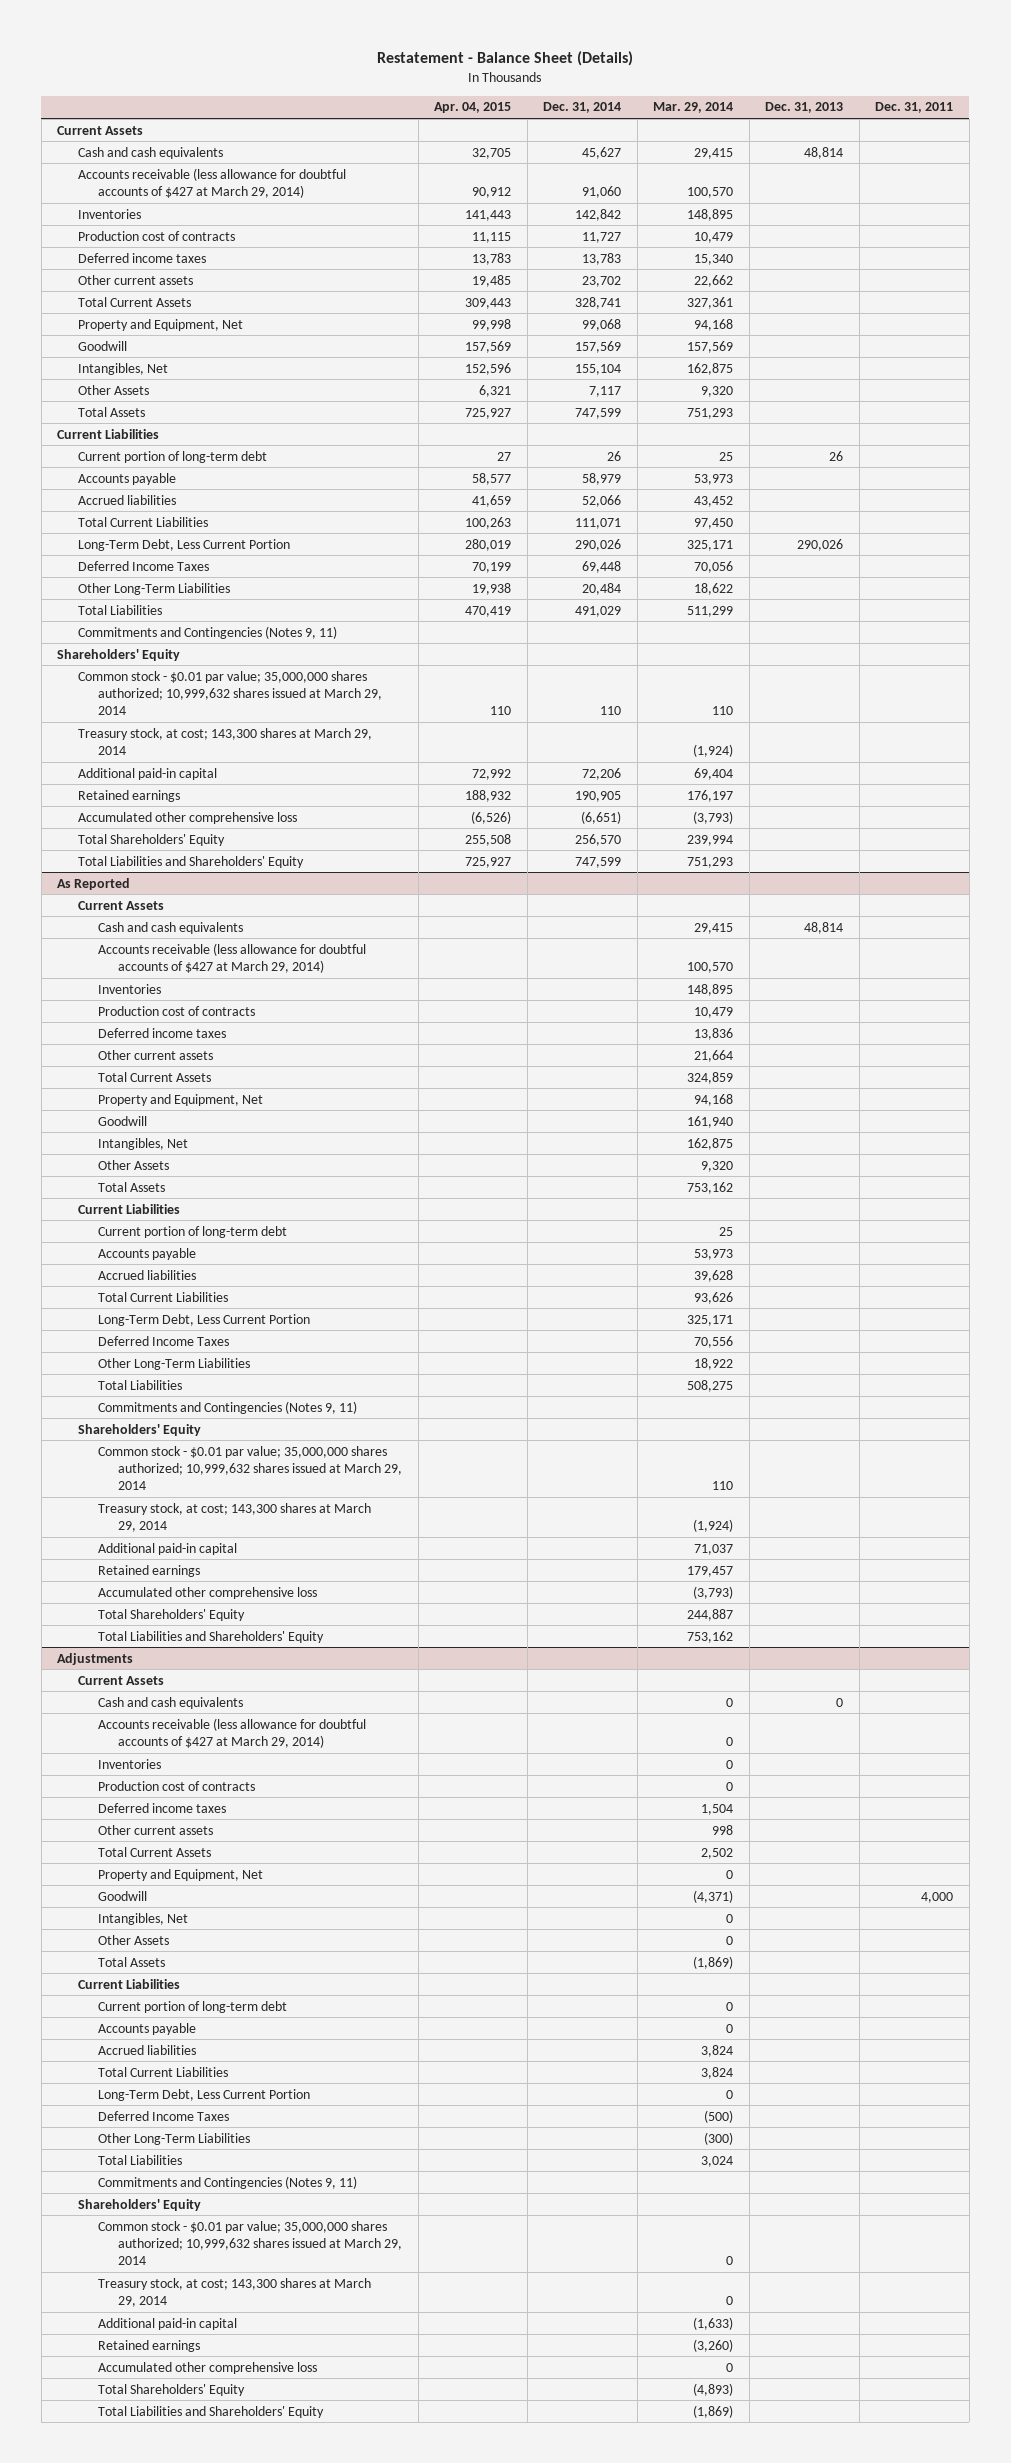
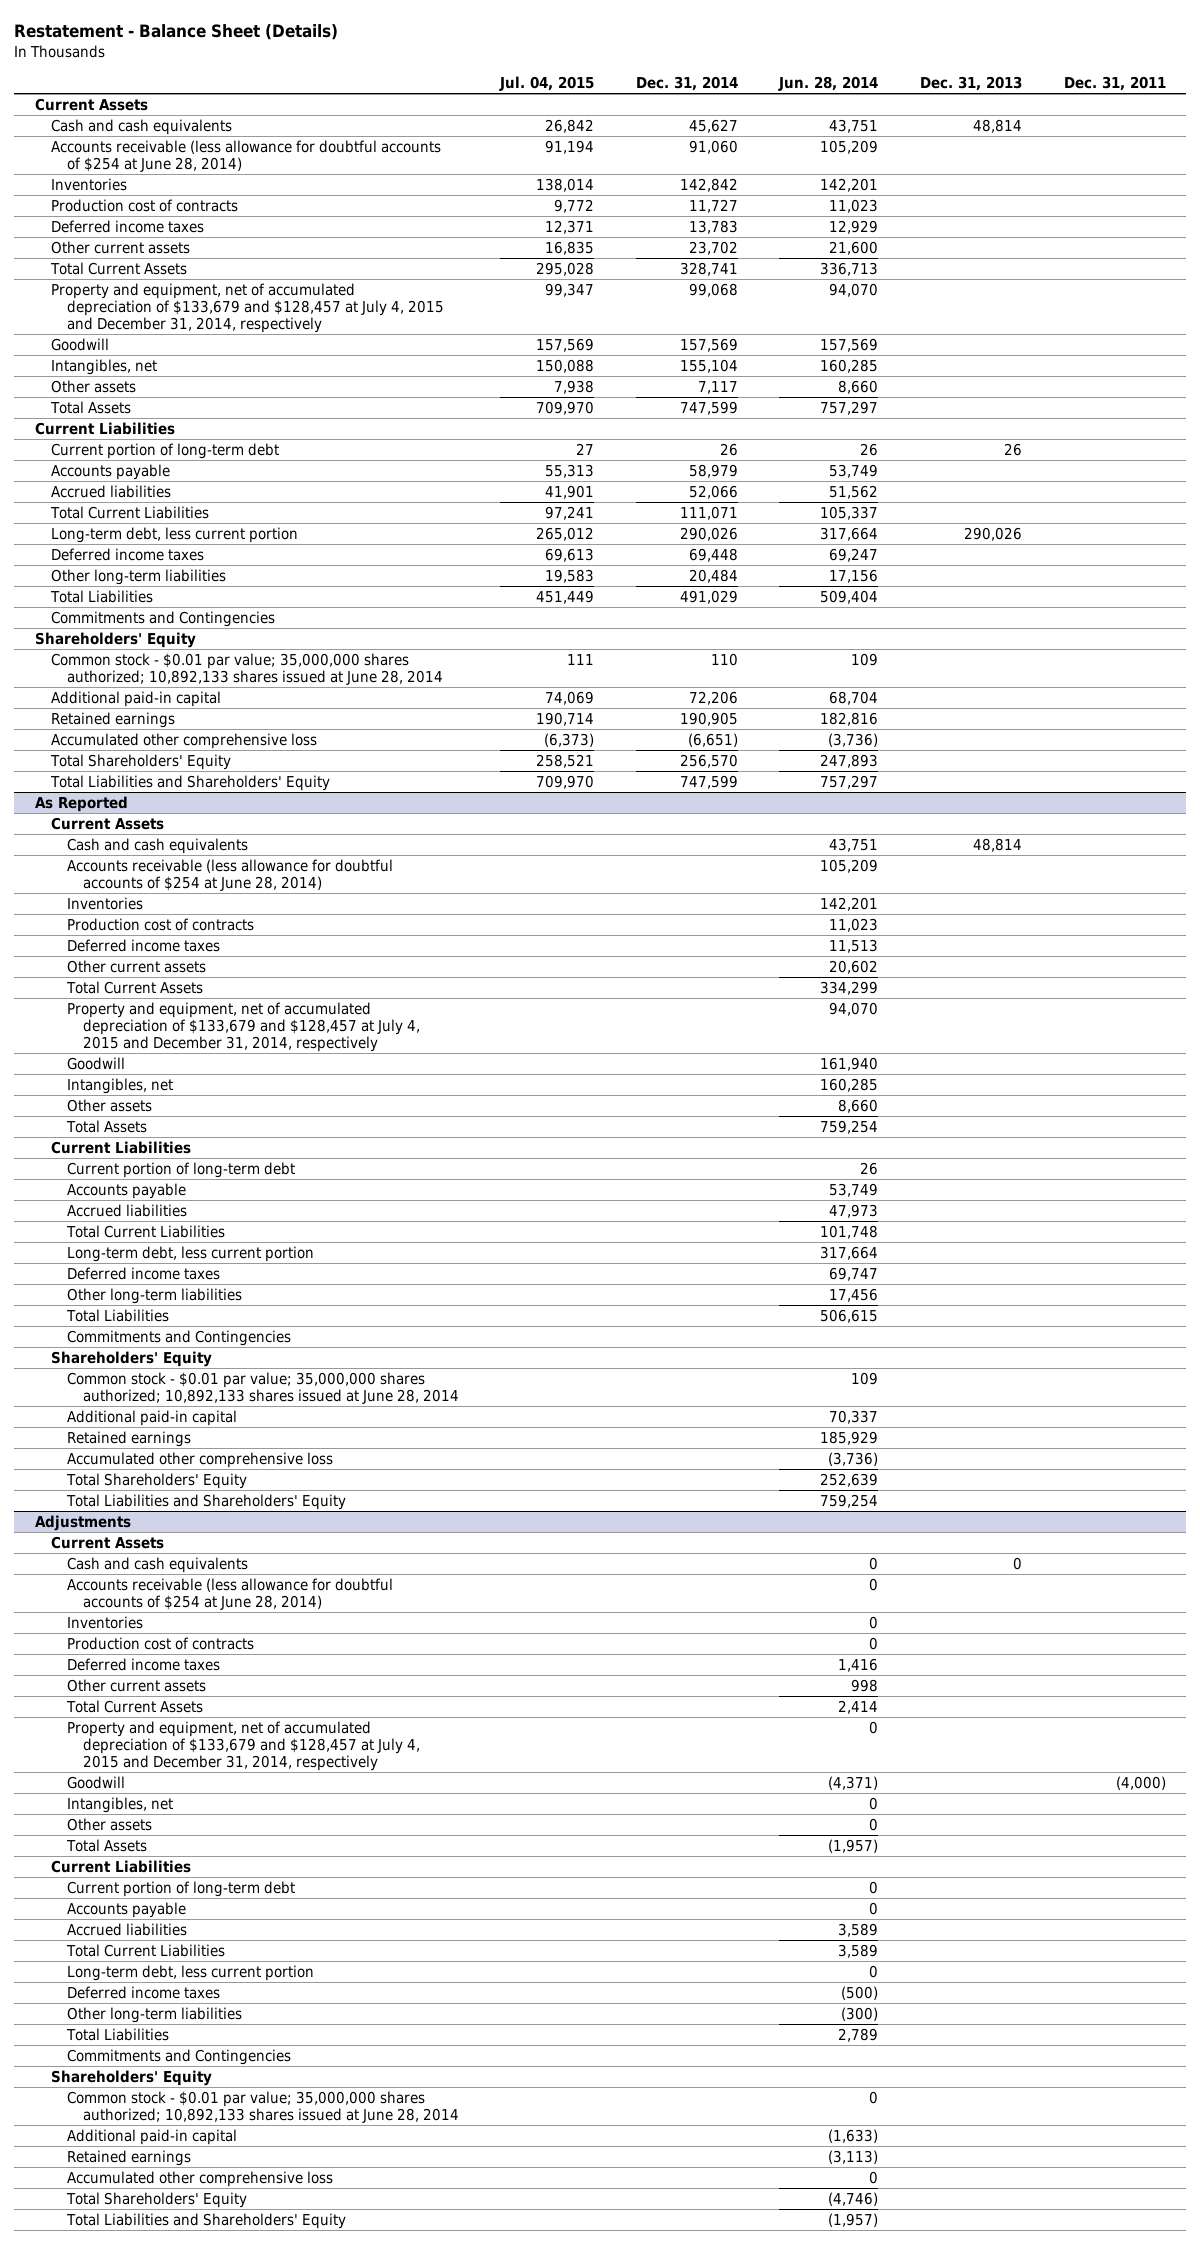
[434,102,512,114] Apr. 04, 2015 -> none
[653,102,734,114] Mar. 29, 2014 -> none
none -> [499,76,595,92] Jul. 04, 2015
none -> [778,76,879,92] Jun. 28, 2014
[77,167,346,198] Accounts receivable (less allowance for doubtful accounts of $427 at March 29, 2014) -> [50,139,441,173] Accounts receivable (less allowance for doubtful accounts of $254 at June 28, 2014)
[77,318,243,331] Property and Equipment, Net -> [50,282,444,334] Property and equipment, net of accumulated depreciation of $133,679 and $128,457 at July 4, 2015 and December 31, 2014, respectively
[77,362,168,375] Intangibles, Net -> [50,358,157,375] Intangibles, net
[77,384,149,395] Other Assets -> [50,379,136,393] Other assets
[77,538,290,551] Long-Term Debt, Less Current Portion -> [50,526,298,543] Long-term debt, less current portion
[77,560,209,571] Deferred Income Taxes -> [50,547,204,561] Deferred income taxes
[77,582,230,595] Other Long-Term Liabilities -> [50,568,226,585] Other long-term liabilities
[77,625,337,639] Commitments and Contingencies (Notes 9, 11) -> [50,610,275,627] Commitments and Contingencies
[77,727,372,755] Treasury stock, at cost; 143,300 shares at March 29, 2014 -> none
[77,670,382,716] Common stock - $0.01 par value; 35,000,000 shares authorized; 10,999,632 shares issued at March 29, 2014 -> [50,652,443,686] Common stock - $0.01 par value; 35,000,000 shares authorized; 10,892,133 shares issued at June 28, 2014
[97,942,366,973] Accounts receivable (less allowance for doubtful accounts of $427 at March 29, 2014) -> [66,858,393,892] Accounts receivable (less allowance for doubtful accounts of $254 at June 28, 2014)
[97,1093,263,1106] Property and Equipment, Net -> [66,1001,420,1053] Property and equipment, net of accumulated depreciation of $133,679 and $128,457 at July 4, 2015 and December 31, 2014, respectively
[97,1137,188,1150] Intangibles, Net -> [66,1077,173,1094] Intangibles, net
[97,1159,169,1170] Other Assets -> [66,1098,152,1112] Other assets
[97,1313,310,1326] Long-Term Debt, Less Current Portion -> [66,1245,314,1262] Long-term debt, less current portion
[97,1335,229,1346] Deferred Income Taxes -> [66,1266,220,1280] Deferred income taxes
[97,1357,250,1370] Other Long-Term Liabilities -> [66,1287,242,1304] Other long-term liabilities
[97,1400,357,1414] Commitments and Contingencies (Notes 9, 11) -> [66,1329,291,1346] Commitments and Contingencies
[97,1502,371,1532] Treasury stock, at cost; 143,300 shares at March 29, 2014 -> none
[97,1445,403,1491] Common stock - $0.01 par value; 35,000,000 shares authorized; 10,999,632 shares issued at March 29, 2014 -> [66,1371,459,1405] Common stock - $0.01 par value; 35,000,000 shares authorized; 10,892,133 shares issued at June 28, 2014
[97,1717,366,1748] Accounts receivable (less allowance for doubtful accounts of $427 at March 29, 2014) -> [66,1577,393,1611] Accounts receivable (less allowance for doubtful accounts of $254 at June 28, 2014)
[97,1868,263,1881] Property and Equipment, Net -> [66,1720,420,1772] Property and equipment, net of accumulated depreciation of $133,679 and $128,457 at July 4, 2015 and December 31, 2014, respectively
[921,1891,954,1903] 4,000 -> [1115,1775,1166,1790] (4,000)
[97,1912,188,1925] Intangibles, Net -> [66,1796,173,1813] Intangibles, net
[97,1934,169,1945] Other Assets -> [66,1817,152,1831] Other assets
[97,2088,310,2101] Long-Term Debt, Less Current Portion -> [66,1964,314,1981] Long-term debt, less current portion
[97,2110,229,2121] Deferred Income Taxes -> [66,1985,220,1999] Deferred income taxes
[97,2132,250,2145] Other Long-Term Liabilities -> [66,2006,242,2023] Other long-term liabilities
[97,2175,357,2189] Commitments and Contingencies (Notes 9, 11) -> [66,2048,291,2065] Commitments and Contingencies
[97,2277,371,2307] Treasury stock, at cost; 143,300 shares at March 29, 2014 -> none
[97,2220,403,2266] Common stock - $0.01 par value; 35,000,000 shares authorized; 10,999,632 shares issued at March 29, 2014 -> [66,2090,459,2124] Common stock - $0.01 par value; 35,000,000 shares authorized; 10,892,133 shares issued at June 28, 2014

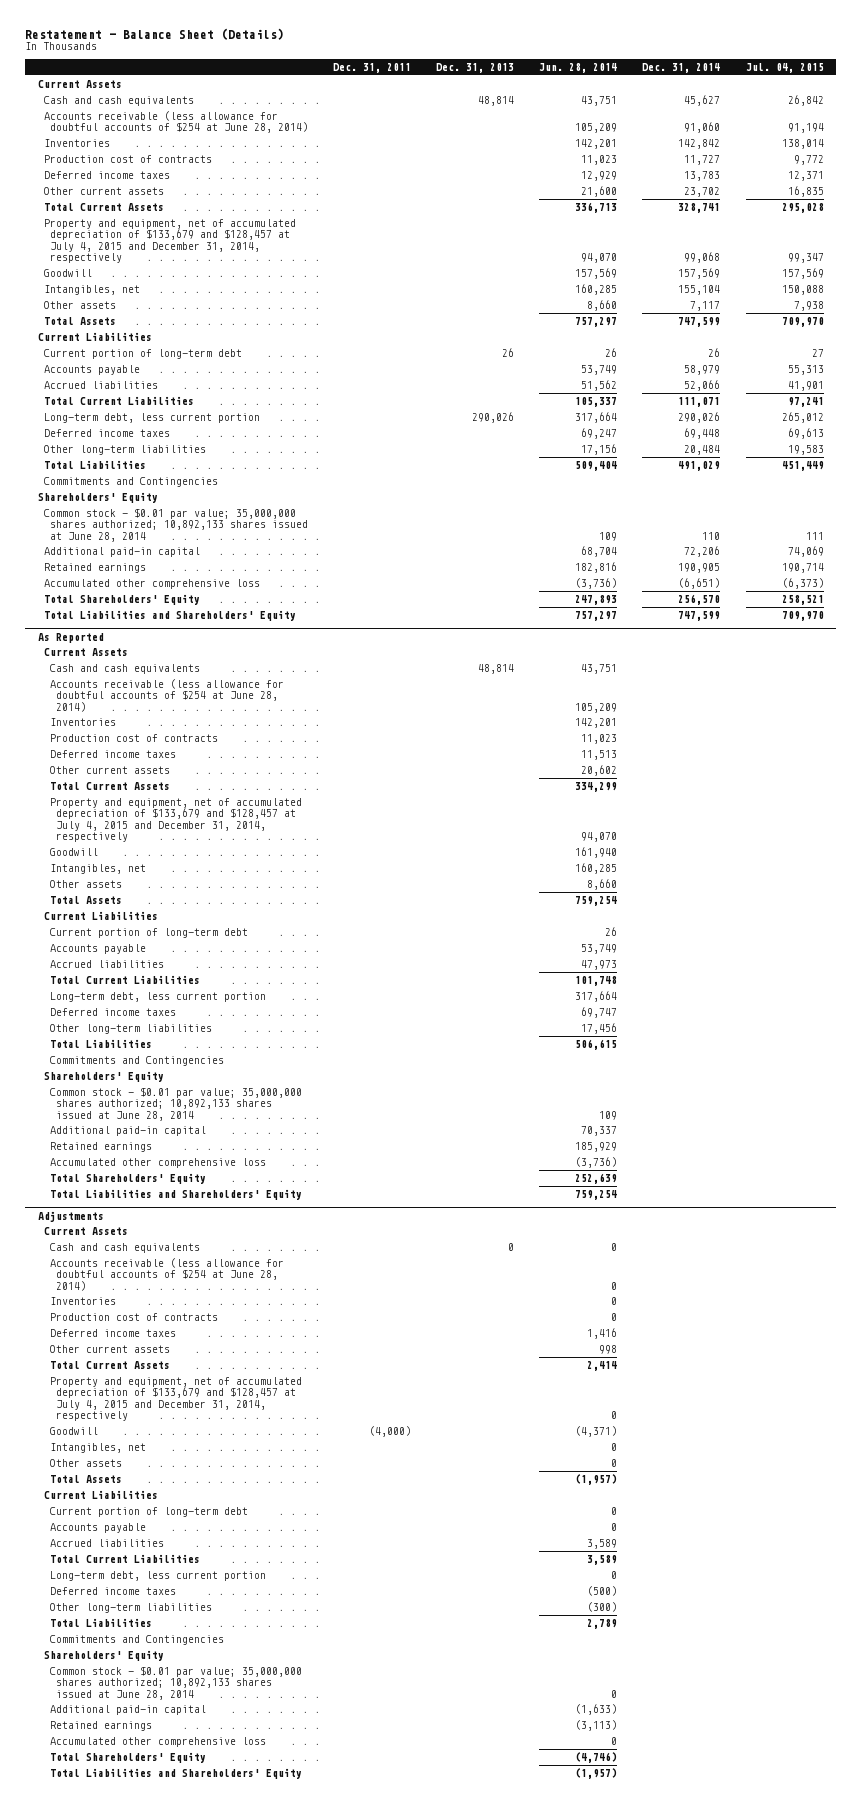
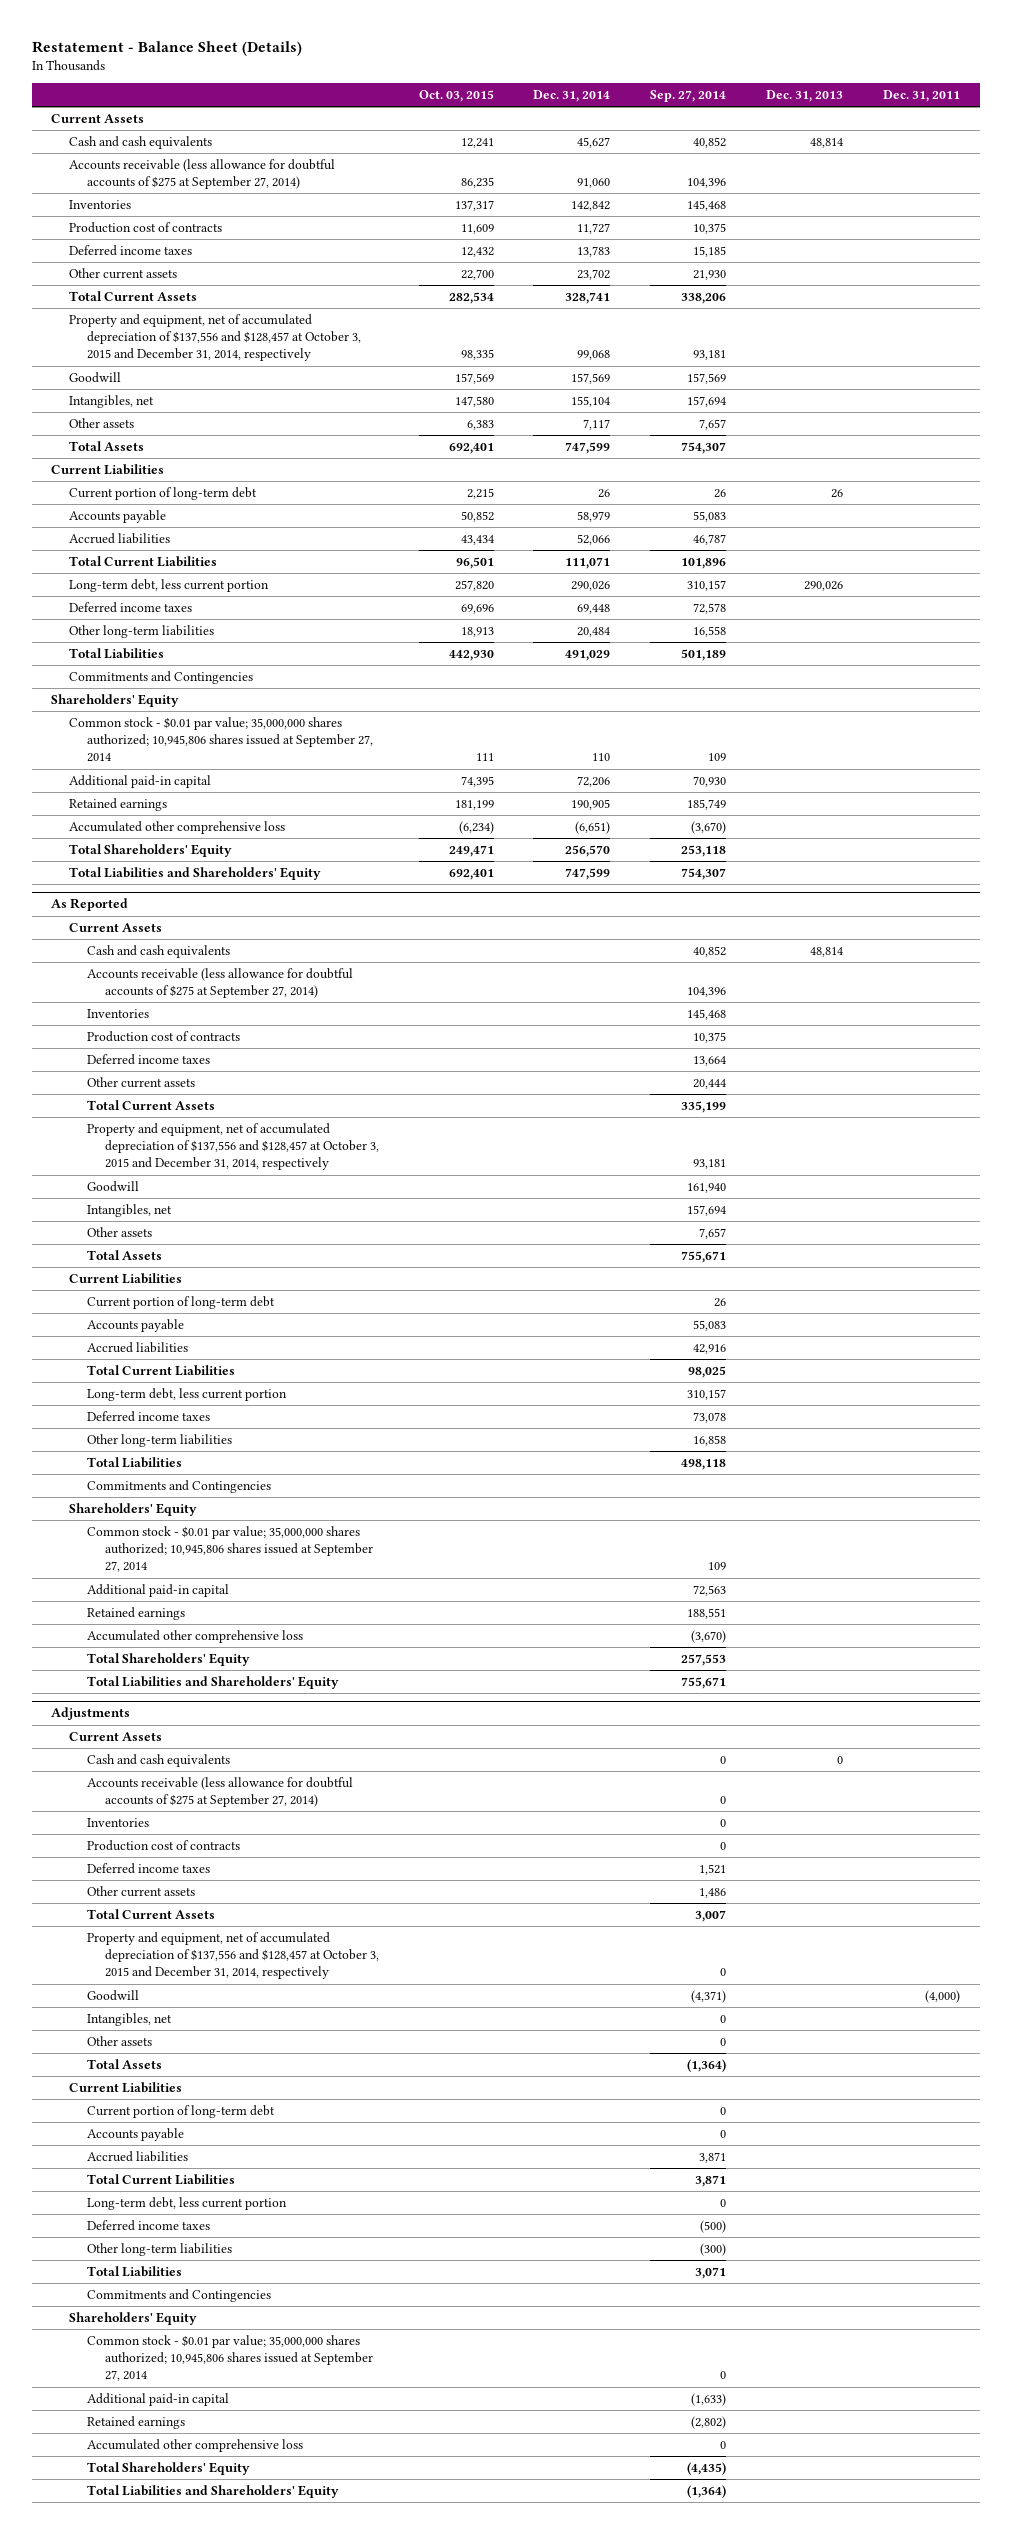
[539,62,618,73] Jun. 28, 2014 -> none
[745,62,824,73] Jul. 04, 2015 -> none
none -> [418,90,494,103] Oct. 03, 2015
none -> [650,90,727,103] Sep. 27, 2014
[43,110,309,134] Accounts receivable (less allowance for doubtful accounts of $254 at June 28, 2014) -> [69,158,336,190] Accounts receivable (less allowance for doubtful accounts of $275 at September 27, 2014)
[43,218,296,263] Property and equipment, net of accumulated depreciation of $133,679 and $128,457 at July 4, 2015 and December 31, 2014, respectively -> [69,313,362,362] Property and equipment, net of accumulated depreciation of $137,556 and $128,457 at October 3, 2015 and December 31, 2014, respectively
[43,507,309,542] Common stock - $0.01 par value; 35,000,000 shares authorized; 10,892,133 shares issued at June 28, 2014 -> [69,716,374,763] Common stock - $0.01 par value; 35,000,000 shares authorized; 10,945,806 shares issued at September 27, 2014
[50,678,285,712] Accounts receivable (less allowance for doubtful accounts of $254 at June 28, 2014) -> [87,967,354,999] Accounts receivable (less allowance for doubtful accounts of $275 at September 27, 2014)
[50,797,303,842] Property and equipment, net of accumulated depreciation of $133,679 and $128,457 at July 4, 2015 and December 31, 2014, respectively -> [87,1122,379,1171] Property and equipment, net of accumulated depreciation of $137,556 and $128,457 at October 3, 2015 and December 31, 2014, respectively
[50,1086,303,1121] Common stock - $0.01 par value; 35,000,000 shares authorized; 10,892,133 shares issued at June 28, 2014 -> [87,1525,373,1573] Common stock - $0.01 par value; 35,000,000 shares authorized; 10,945,806 shares issued at September 27, 2014
[50,1257,285,1291] Accounts receivable (less allowance for doubtful accounts of $254 at June 28, 2014) -> [87,1776,354,1808] Accounts receivable (less allowance for doubtful accounts of $275 at September 27, 2014)
[50,1376,303,1421] Property and equipment, net of accumulated depreciation of $133,679 and $128,457 at July 4, 2015 and December 31, 2014, respectively -> [87,1931,379,1980] Property and equipment, net of accumulated depreciation of $137,556 and $128,457 at October 3, 2015 and December 31, 2014, respectively
[50,1665,303,1700] Common stock - $0.01 par value; 35,000,000 shares authorized; 10,892,133 shares issued at June 28, 2014 -> [87,2334,373,2382] Common stock - $0.01 par value; 35,000,000 shares authorized; 10,945,806 shares issued at September 27, 2014

